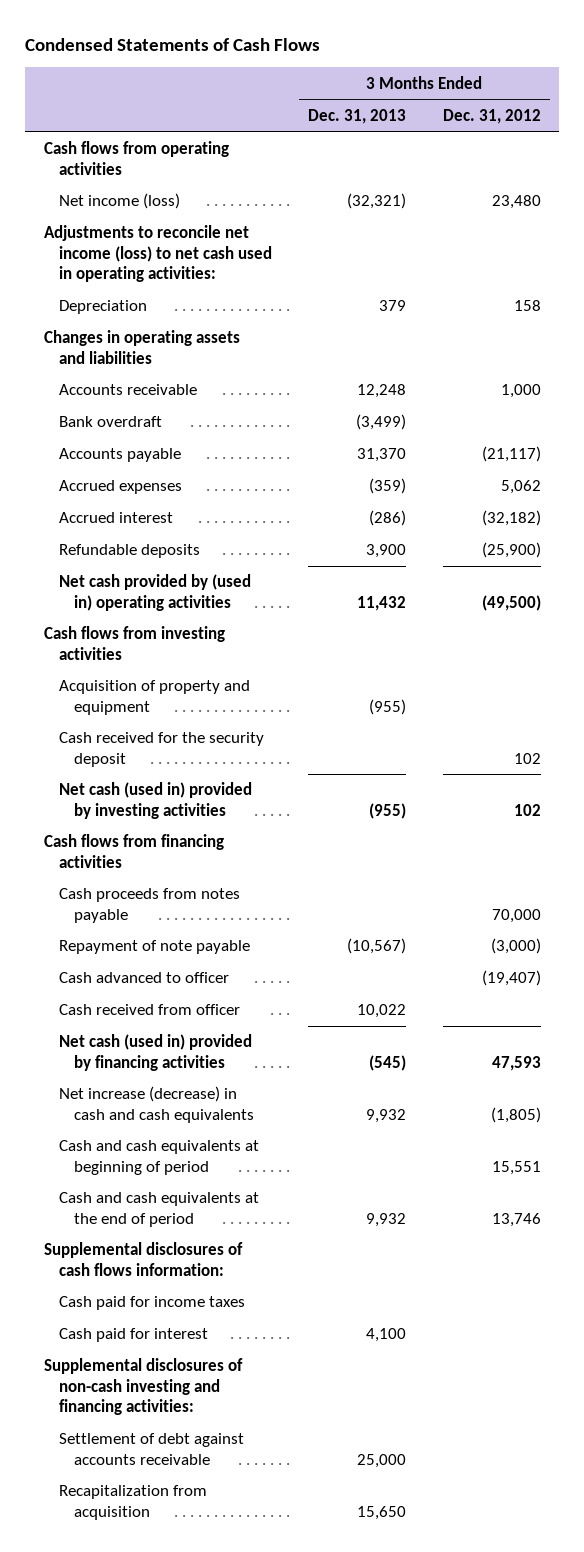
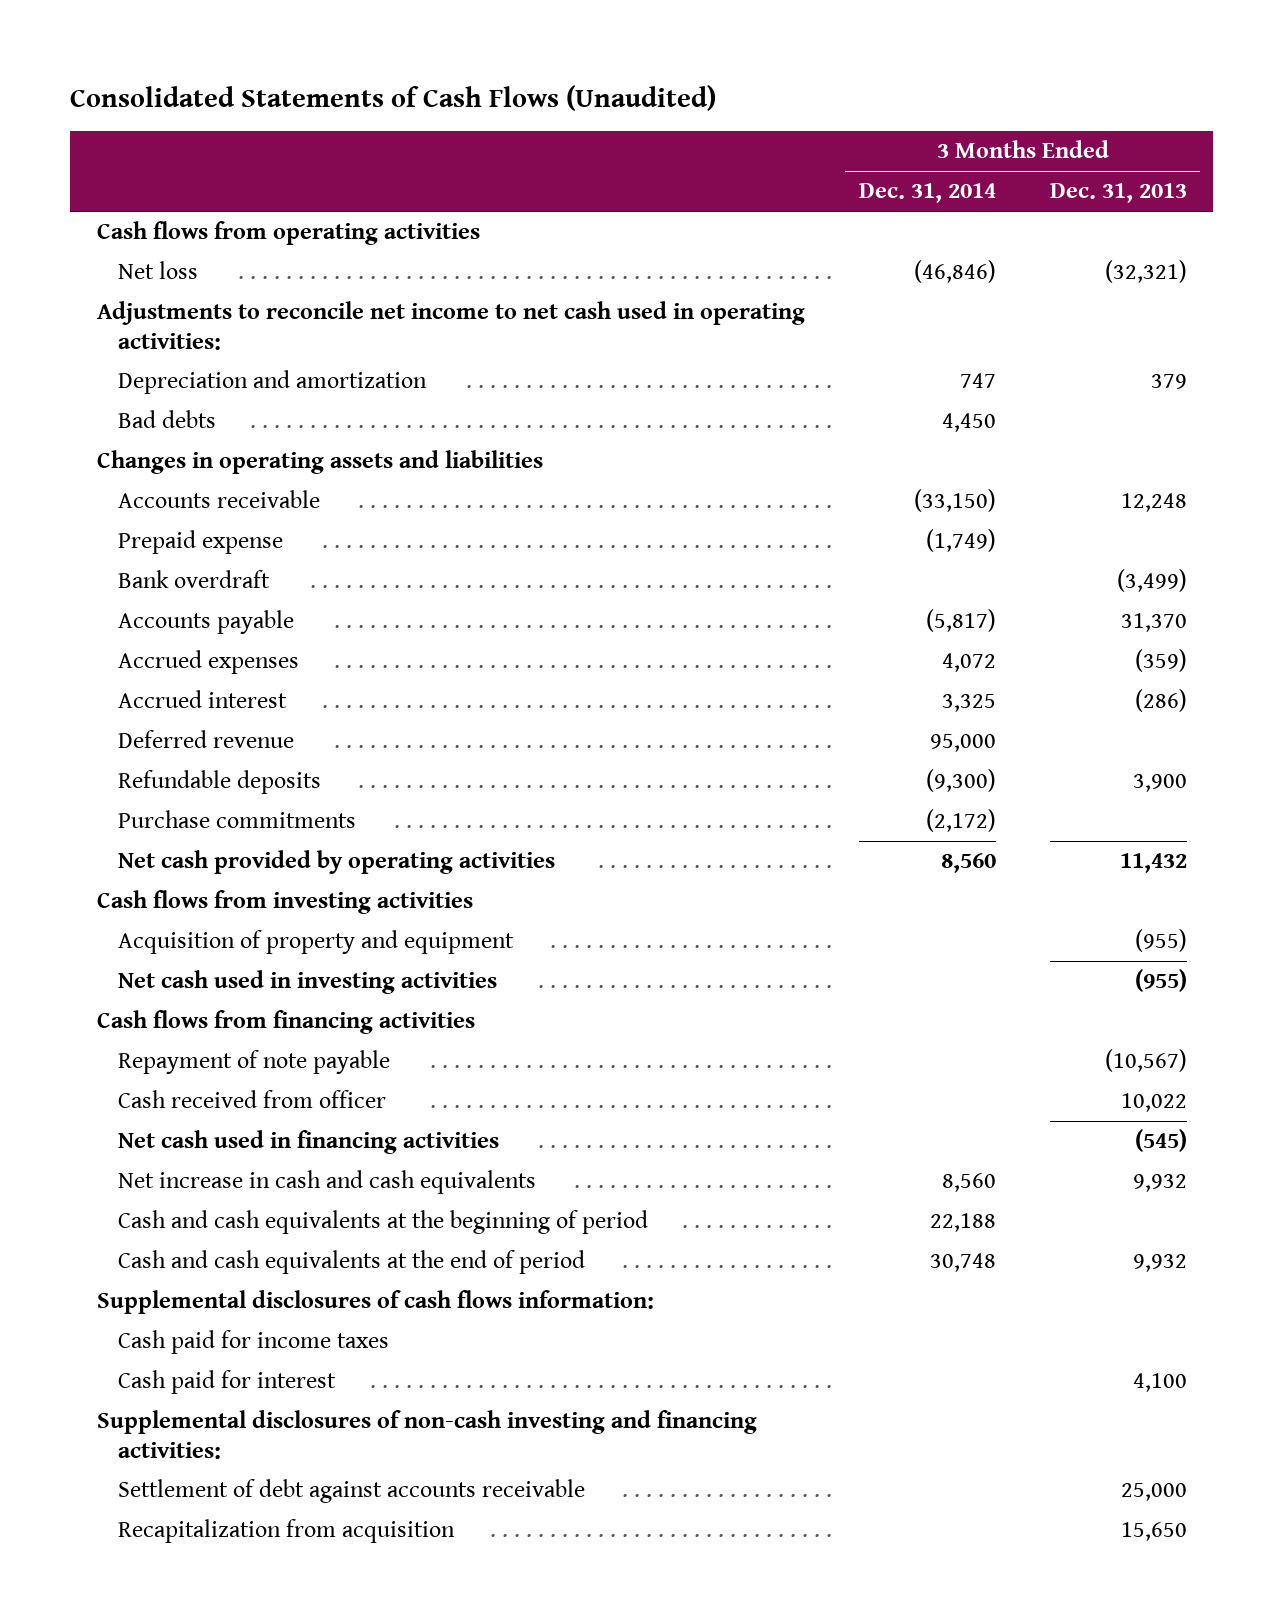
[25,37,321,51] Condensed Statements of Cash Flows -> [70,85,717,112] Consolidated Statements of Cash Flows (Unaudited)
[442,108,541,124] Dec. 31, 2012 -> none
none -> [858,183,996,204] Dec. 31, 2014
[58,193,180,210] Net income (loss) -> [118,261,199,280] Net loss
[43,225,272,283] Adjustments to reconcile net income (loss) to net cash used in operating activities: -> [97,301,806,350] Adjustments to reconcile net income to net cash used in operating activities:
[58,300,147,315] Depreciation -> [118,370,428,395] Depreciation and amortization
none -> [118,410,217,429] Bad debts
none -> [118,530,284,555] Prepaid expense
none -> [118,730,295,749] Deferred revenue
none -> [118,810,357,829] Purchase commitments
[58,574,251,611] Net cash provided by (used in) operating activities -> [118,850,556,875] Net cash provided by operating activities
[58,732,264,767] Cash received for the security deposit -> none
[58,782,252,819] Net cash (used in) provided by investing activities -> [118,970,498,995] Net cash used in investing activities
[58,888,240,923] Cash proceeds from notes payable -> none
[58,972,229,984] Cash advanced to officer -> none
[58,1034,252,1071] Net cash (used in) provided by financing activities -> [118,1130,500,1155] Net cash used in financing activities
[58,1086,255,1123] Net increase (decrease) in cash and cash equivalents -> [118,1170,537,1195] Net increase in cash and cash equivalents
[58,1140,259,1175] Cash and cash equivalents at beginning of period -> [118,1210,649,1235] Cash and cash equivalents at the beginning of period

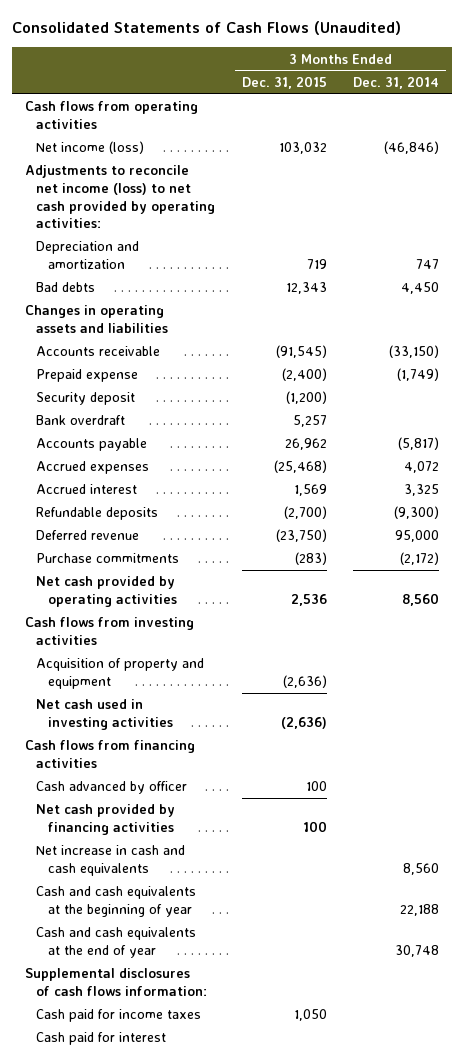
[1049,183,1187,204] Dec. 31, 2013 -> none
none -> [241,76,327,90] Dec. 31, 2015
[118,261,199,280] Net loss -> [36,141,145,155] Net income (loss)
[97,301,806,350] Adjustments to reconcile net income to net cash used in operating activities: -> [24,165,216,229] Adjustments to reconcile net income (loss) to net cash provided by operating activities:
none -> [36,392,136,406] Security deposit
[118,730,295,749] Deferred revenue -> [36,530,140,541] Deferred revenue
[118,1050,391,1075] Repayment of note payable -> none
[118,1090,387,1109] Cash received from officer -> none
none -> [36,781,188,795] Cash advanced by officer
[118,1130,500,1155] Net cash used in financing activities -> [36,804,176,836] Net cash provided by financing activities
[118,1210,649,1235] Cash and cash equivalents at the beginning of period -> [36,886,197,918] Cash and cash equivalents at the beginning of year
[118,1250,586,1275] Cash and cash equivalents at the end of period -> [36,927,197,959] Cash and cash equivalents at the end of year
[97,1410,758,1459] Supplemental disclosures of non-cash investing and financing activities: -> none
[118,1479,586,1504] Settlement of debt against accounts receivable -> none
[118,1519,456,1544] Recapitalization from acquisition -> none

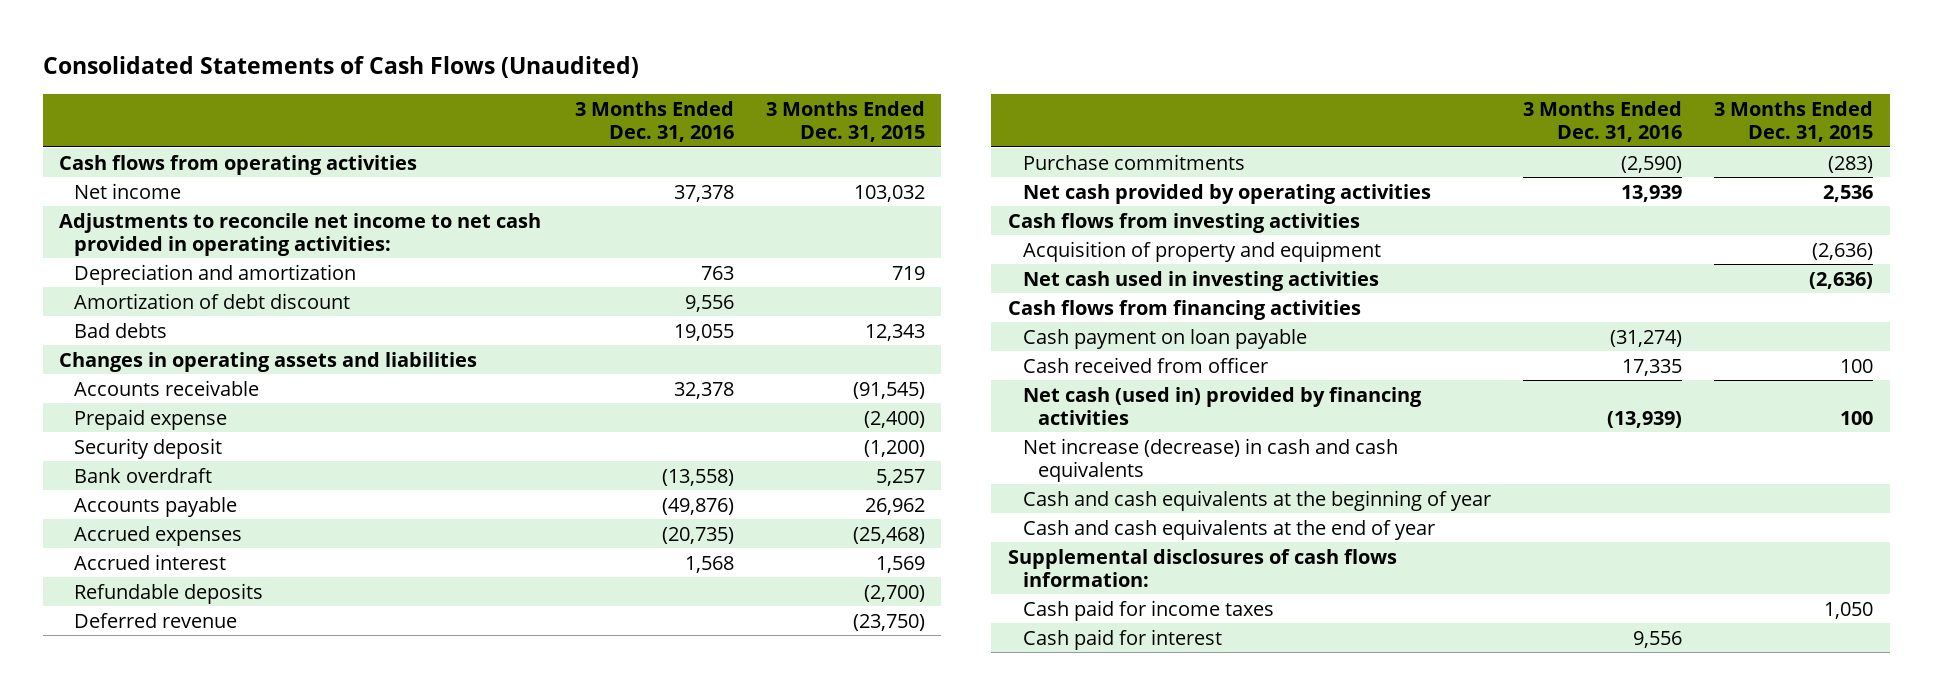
[353,76,440,90] Dec. 31, 2014 -> none
none -> [574,101,734,143] 3 Months Ended Dec. 31, 2016
[36,141,145,155] Net income (loss) -> [74,182,182,199] Net income
[24,165,216,229] Adjustments to reconcile net income (loss) to net cash provided by operating activities: -> [59,212,542,256] Adjustments to reconcile net income to net cash provided in operating activities:
none -> [74,292,351,309] Amortization of debt discount
none -> [1022,328,1307,349] Cash payment on loan payable
[36,781,188,795] Cash advanced by officer -> [1022,356,1268,373] Cash received from officer
[36,804,176,836] Net cash provided by financing activities -> [1022,386,1422,425] Net cash (used in) provided by financing activities
[36,845,186,877] Net increase in cash and cash equivalents -> [1022,437,1398,482] Net increase (decrease) in cash and cash equivalents

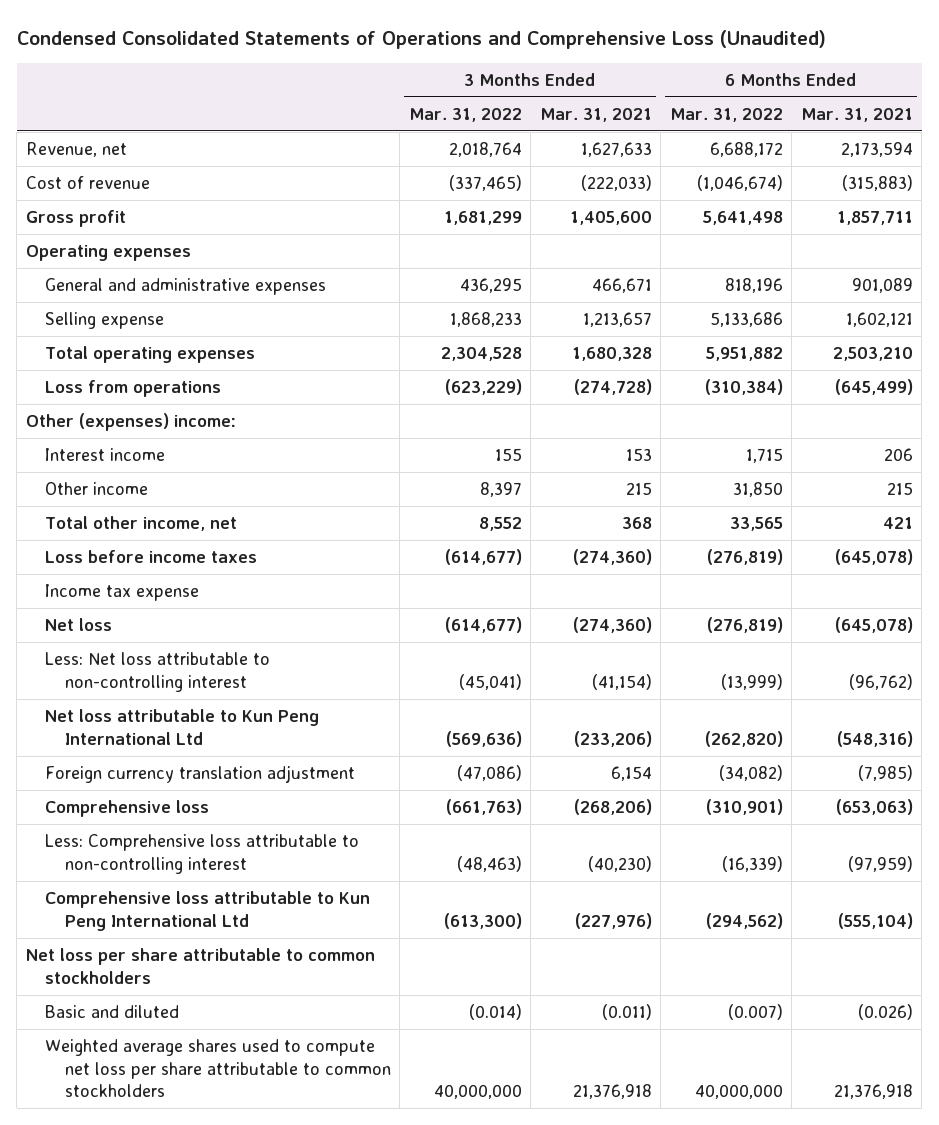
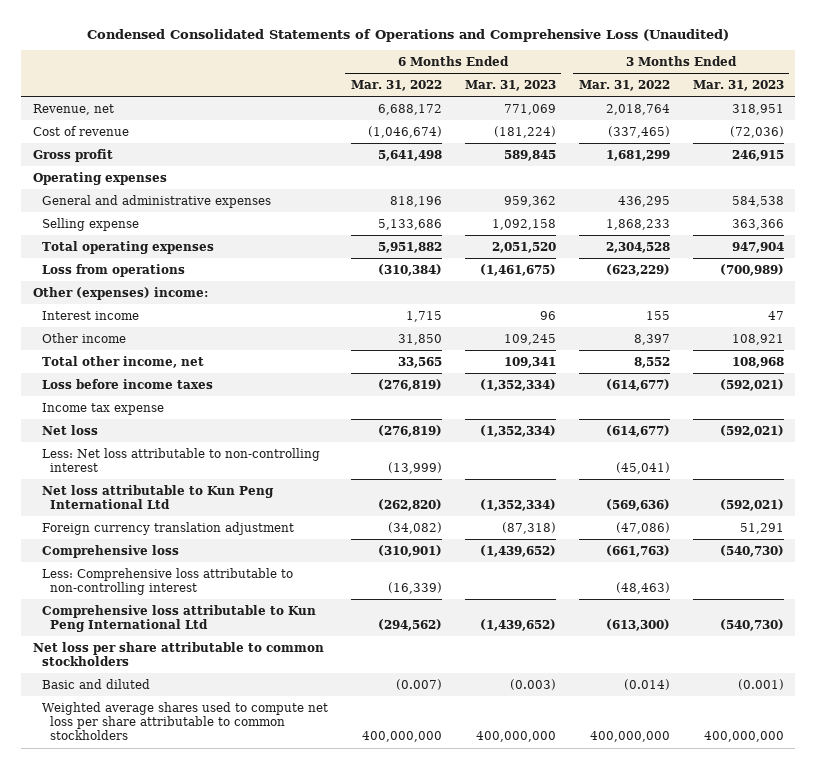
[539,107,652,122] Mar. 31, 2021 -> none
[800,107,913,122] Mar. 31, 2021 -> none
none -> [464,80,556,92] Mar. 31, 2023
none -> [692,80,784,92] Mar. 31, 2023
[433,1083,522,1099] 40,000,000 -> [589,731,670,743] 400,000,000
[694,1083,783,1099] 40,000,000 -> [361,731,442,743] 400,000,000

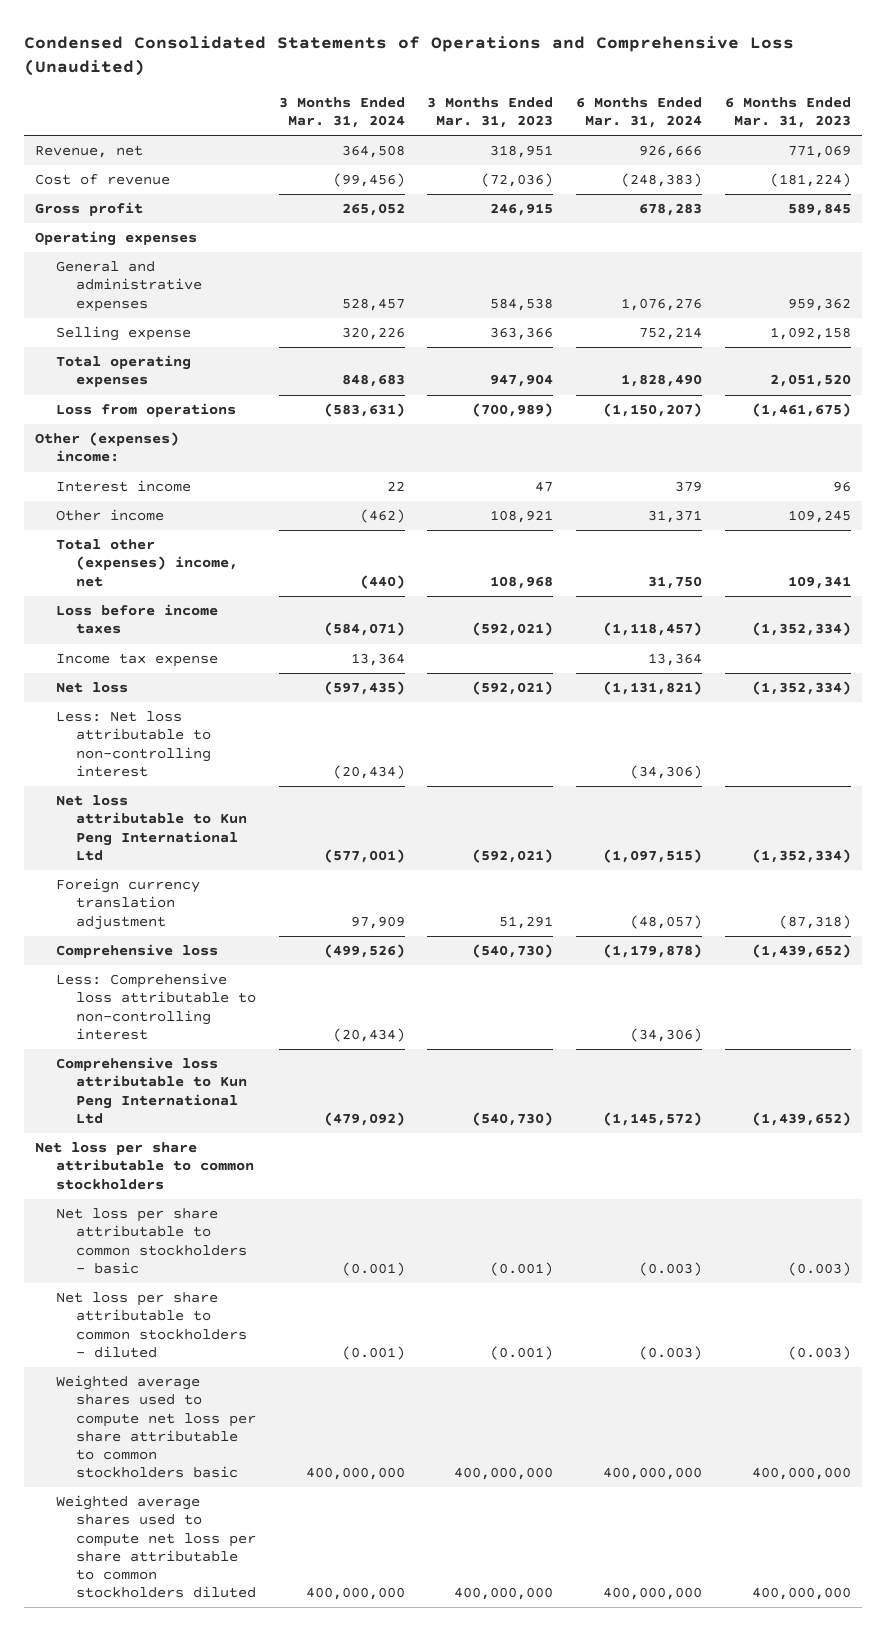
[350,80,442,92] Mar. 31, 2022 -> none
[578,80,670,92] Mar. 31, 2022 -> none
none -> [278,97,405,129] 3 Months Ended Mar. 31, 2024
none -> [576,97,703,129] 6 Months Ended Mar. 31, 2024
[41,355,204,368] Total other income, net -> [55,539,239,587] Total other (expenses) income, net
[41,678,150,689] Basic and diluted -> [55,1208,248,1274] Net loss per share attributable to common stockholders - basic
none -> [55,1292,248,1358] Net loss per share attributable to common stockholders - diluted
[41,701,328,741] Weighted average shares used to compute net loss per share attributable to common stockholders -> [55,1375,257,1479] Weighted average shares used to compute net loss per share attributable to common stockholders basic
none -> [55,1495,257,1599] Weighted average shares used to compute net loss per share attributable to common stockholders diluted

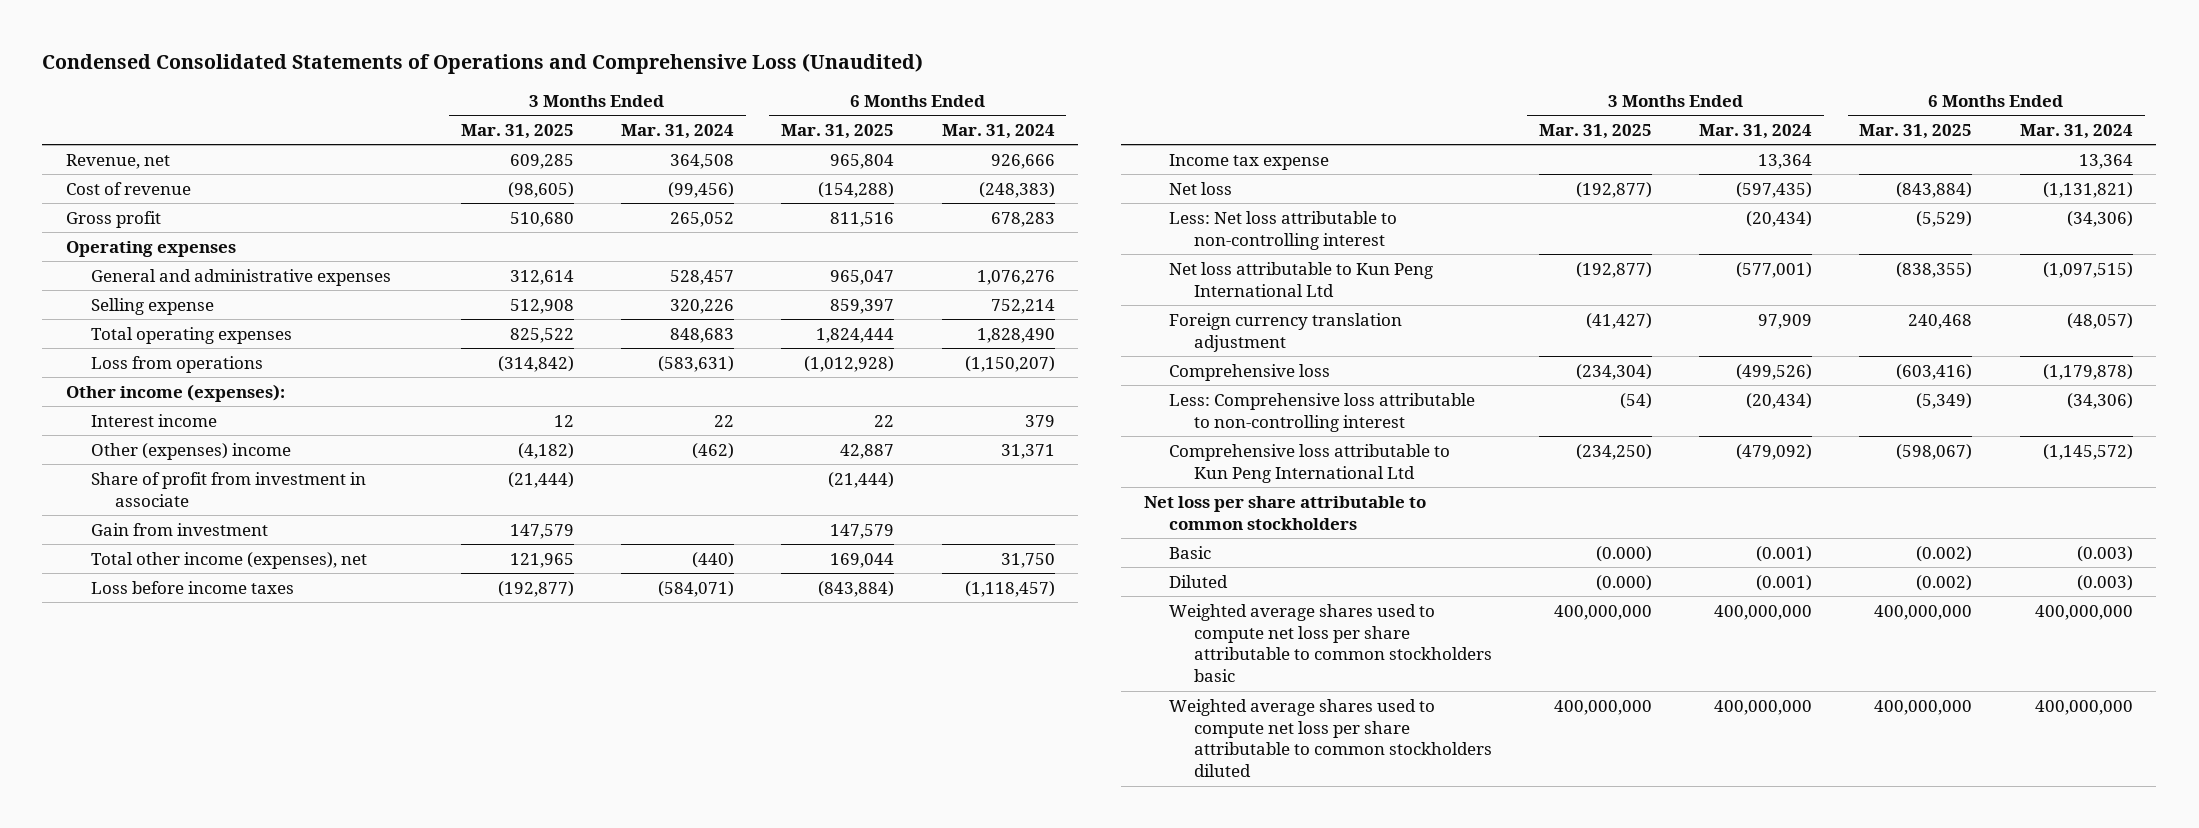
[427,97,554,129] 3 Months Ended Mar. 31, 2023 -> none
[724,97,851,129] 6 Months Ended Mar. 31, 2023 -> none
none -> [460,123,574,139] Mar. 31, 2025
none -> [781,123,895,139] Mar. 31, 2025
[35,432,180,463] Other (expenses) income: -> [66,383,286,402] Other income (expenses):
[55,509,164,522] Other income -> [90,442,291,460] Other (expenses) income
none -> [90,471,366,507] Share of profit from investment in associate
none -> [90,522,268,536] Gain from investment
[55,539,239,587] Total other (expenses) income, net -> [90,551,367,569] Total other income (expenses), net
[55,1208,248,1274] Net loss per share attributable to common stockholders - basic -> [1168,545,1211,559] Basic
[55,1292,248,1358] Net loss per share attributable to common stockholders - diluted -> [1168,574,1228,588] Diluted

